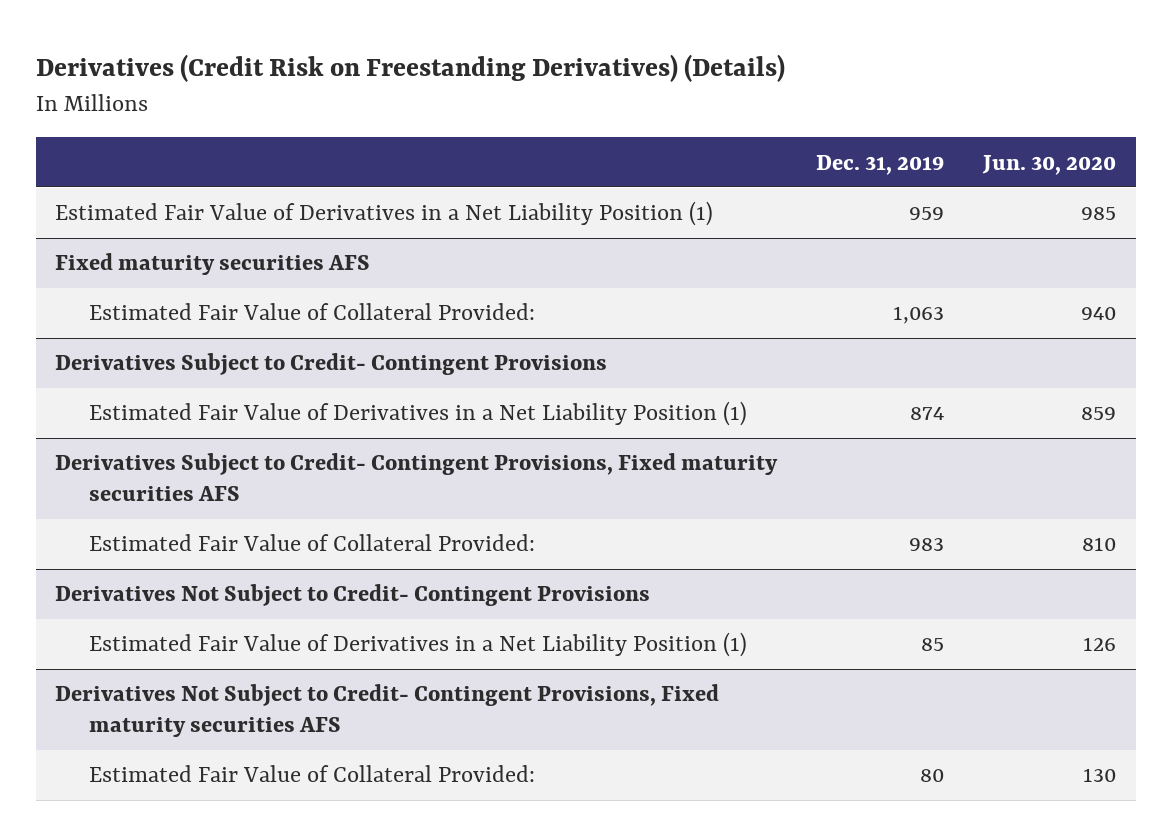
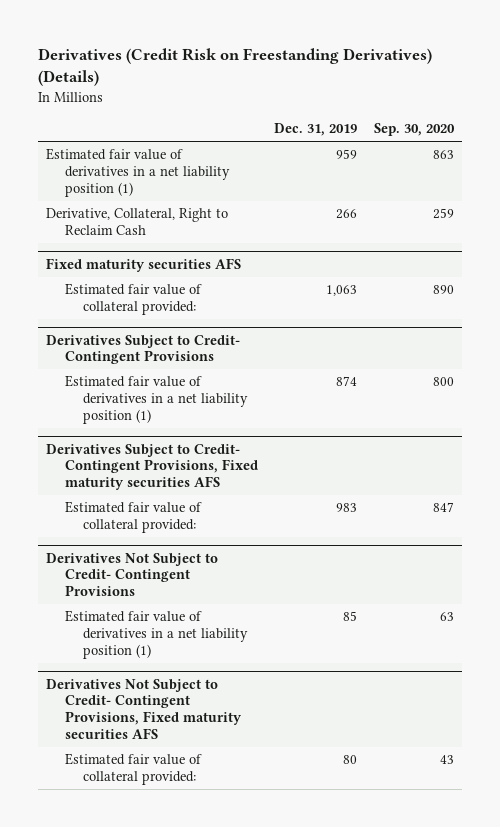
[982,154,1117,175] Jun. 30, 2020 -> none
none -> [373,123,455,137] Sep. 30, 2020
[55,201,714,227] Estimated Fair Value of Derivatives in a Net Liability Position (1) -> [45,148,230,197] Estimated fair value of derivatives in a net liability position (1)
none -> [45,208,228,236] Derivative, Collateral, Right to Reclaim Cash
[88,303,535,321] Estimated Fair Value of Collateral Provided: -> [64,283,202,316] Estimated fair value of collateral provided:
[88,401,747,427] Estimated Fair Value of Derivatives in a Net Liability Position (1) -> [64,375,249,424] Estimated fair value of derivatives in a net liability position (1)
[88,534,535,552] Estimated Fair Value of Collateral Provided: -> [64,501,202,534] Estimated fair value of collateral provided:
[88,632,747,658] Estimated Fair Value of Derivatives in a Net Liability Position (1) -> [64,610,249,659] Estimated fair value of derivatives in a net liability position (1)
[88,765,535,783] Estimated Fair Value of Collateral Provided: -> [64,753,202,786] Estimated fair value of collateral provided:

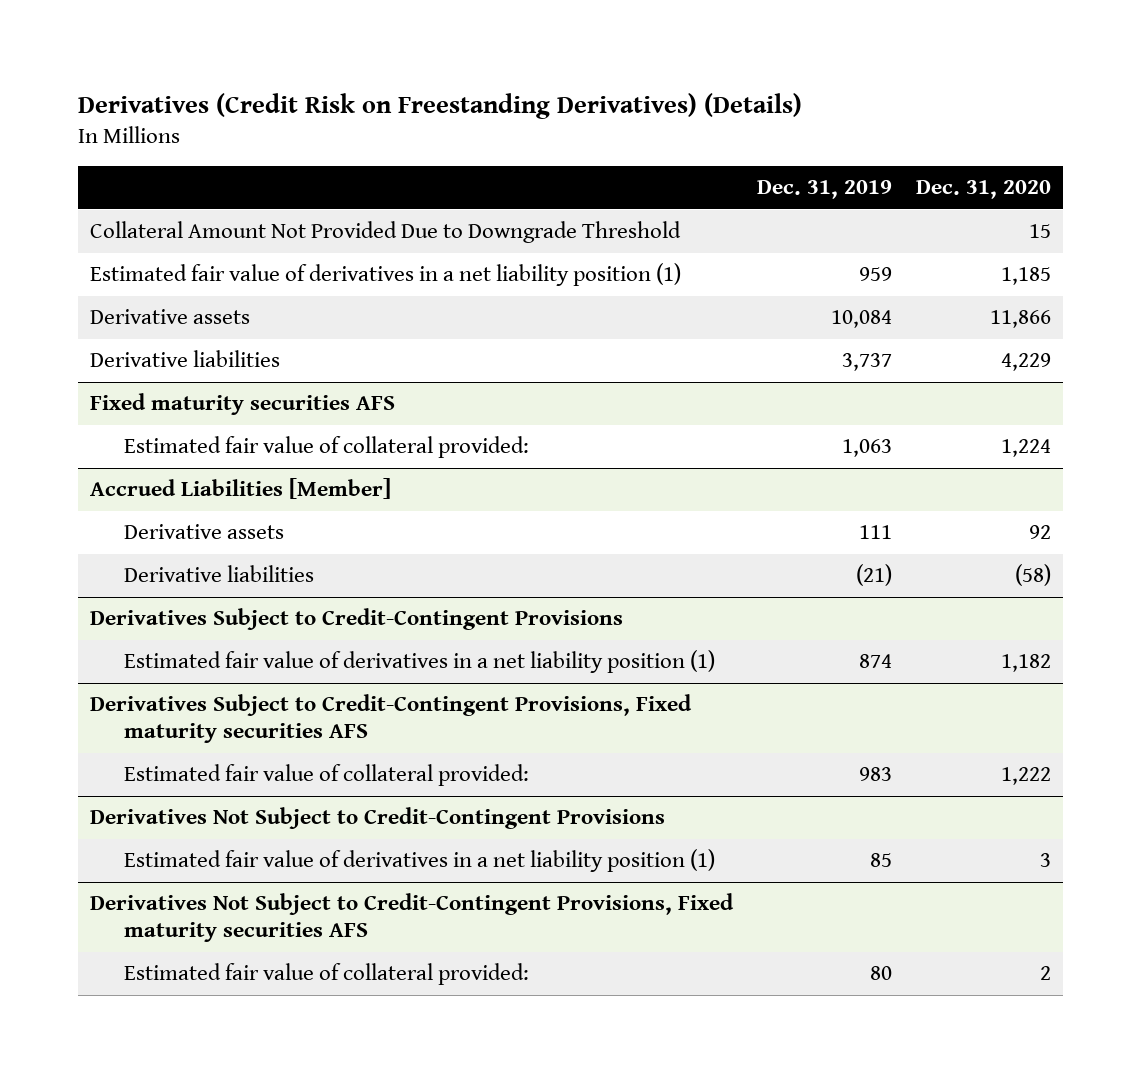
[373,123,455,137] Sep. 30, 2020 -> none
none -> [916,180,1052,200] Dec. 31, 2020
none -> [89,221,681,244] Collateral Amount Not Provided Due to Downgrade Threshold
[45,208,228,236] Derivative, Collateral, Right to Reclaim Cash -> none
none -> [89,309,250,325] Derivative assets
none -> [89,350,280,368] Derivative liabilities
none -> [89,478,391,500] Accrued Liabilities [Member]
none -> [123,524,284,540] Derivative assets
none -> [123,565,314,583] Derivative liabilities
[45,334,240,365] Derivatives Subject to Credit- Contingent Provisions -> [89,608,623,631] Derivatives Subject to Credit-Contingent Provisions
[45,443,258,491] Derivatives Subject to Credit- Contingent Provisions, Fixed maturity securities AFS -> [89,694,692,744] Derivatives Subject to Credit-Contingent Provisions, Fixed maturity securities AFS
[45,552,218,597] Derivatives Not Subject to Credit- Contingent Provisions -> [89,807,665,830] Derivatives Not Subject to Credit-Contingent Provisions
[45,678,242,739] Derivatives Not Subject to Credit- Contingent Provisions, Fixed maturity securities AFS -> [89,893,734,943] Derivatives Not Subject to Credit-Contingent Provisions, Fixed maturity securities AFS

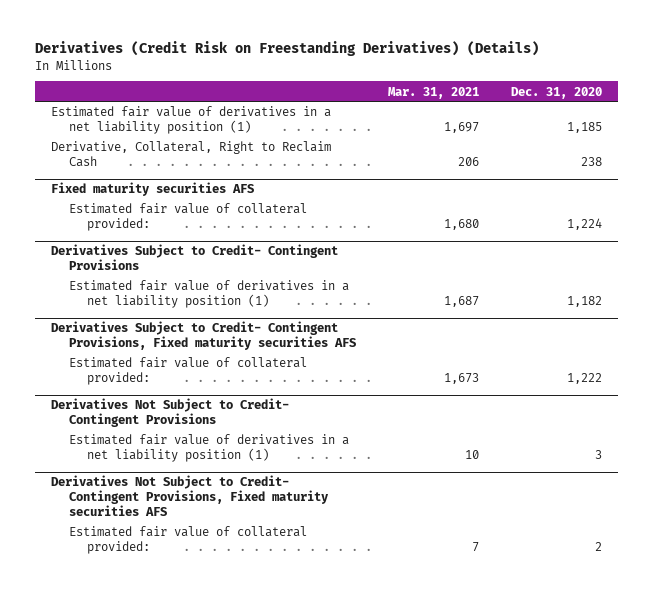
[757,180,893,200] Dec. 31, 2019 -> none
none -> [388,86,480,99] Mar. 31, 2021
[89,221,681,244] Collateral Amount Not Provided Due to Downgrade Threshold -> none
[89,309,250,325] Derivative assets -> none
[89,350,280,368] Derivative liabilities -> none
none -> [51,141,332,167] Derivative, Collateral, Right to Reclaim Cash
[89,478,391,500] Accrued Liabilities [Member] -> none
[123,524,284,540] Derivative assets -> none
[123,565,314,583] Derivative liabilities -> none
[89,608,623,631] Derivatives Subject to Credit-Contingent Provisions -> [51,244,339,271] Derivatives Subject to Credit- Contingent Provisions
[89,694,692,744] Derivatives Subject to Credit-Contingent Provisions, Fixed maturity securities AFS -> [51,321,356,351] Derivatives Subject to Credit- Contingent Provisions, Fixed maturity securities AFS
[89,807,665,830] Derivatives Not Subject to Credit-Contingent Provisions -> [51,398,290,428] Derivatives Not Subject to Credit- Contingent Provisions
[89,893,734,943] Derivatives Not Subject to Credit-Contingent Provisions, Fixed maturity securities AFS -> [51,475,329,516] Derivatives Not Subject to Credit- Contingent Provisions, Fixed maturity securities AFS

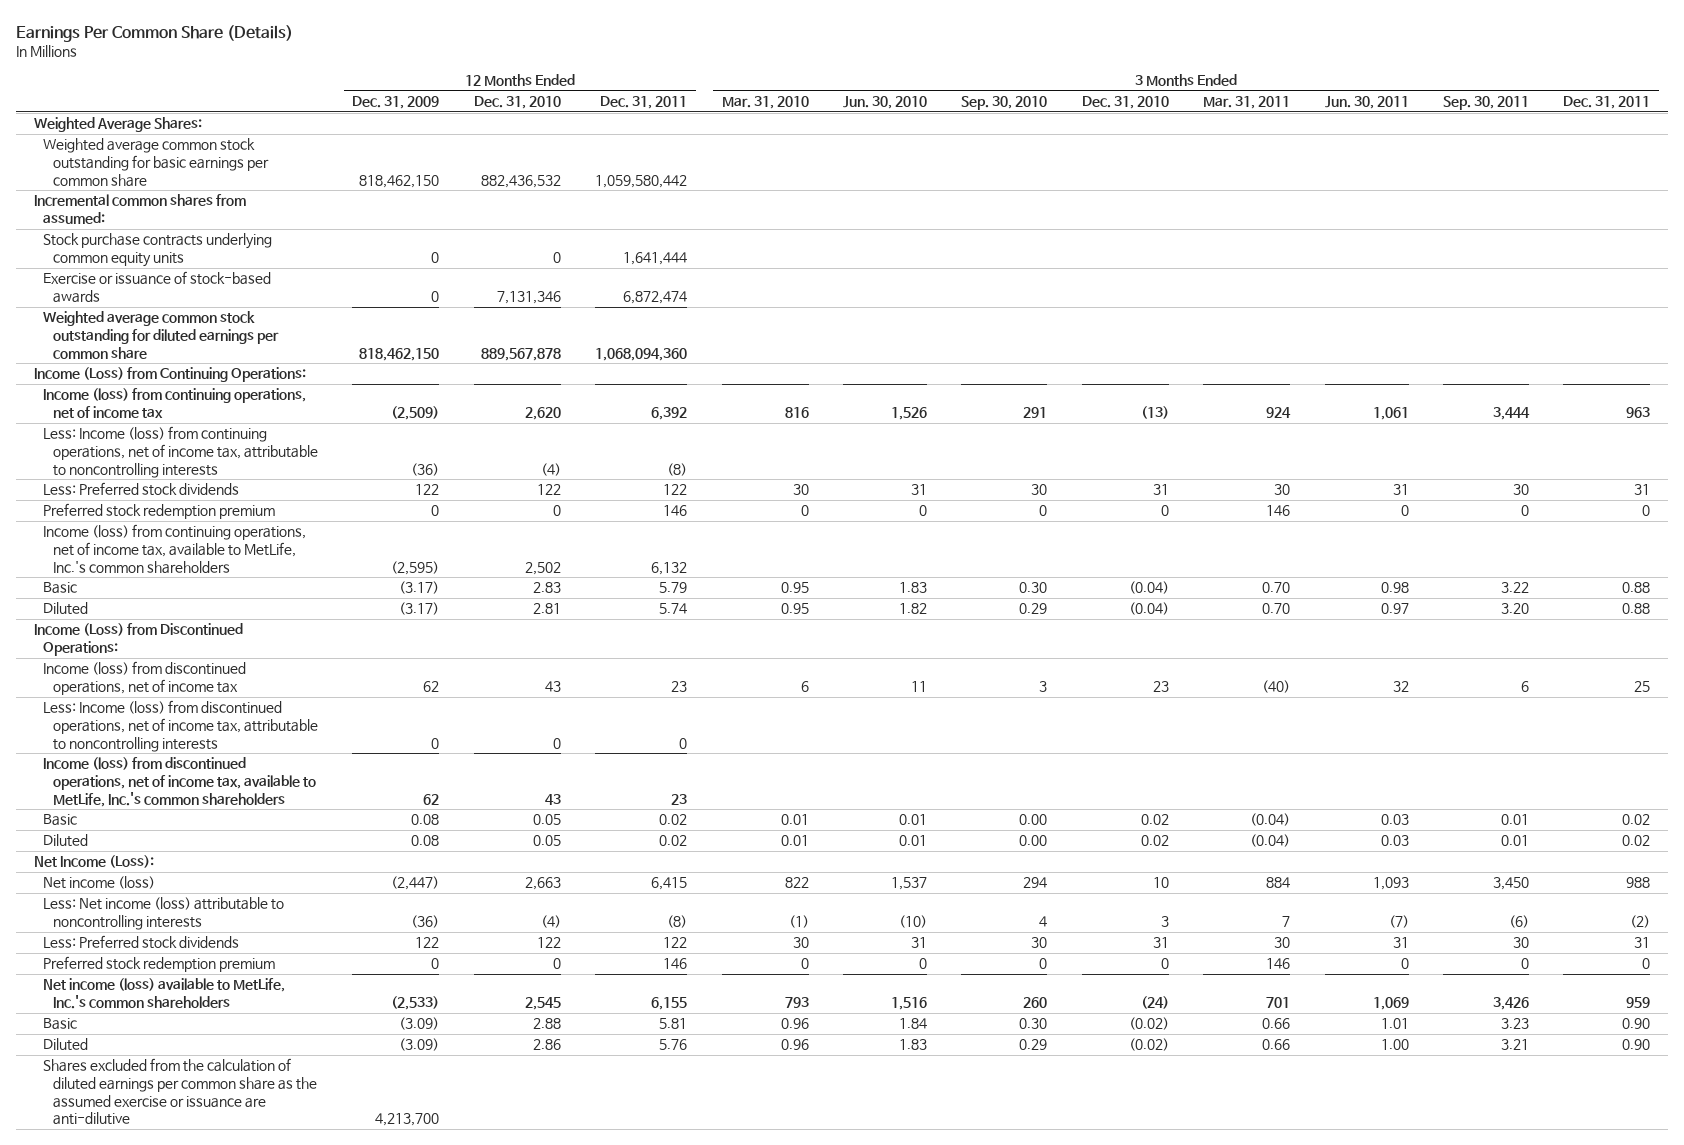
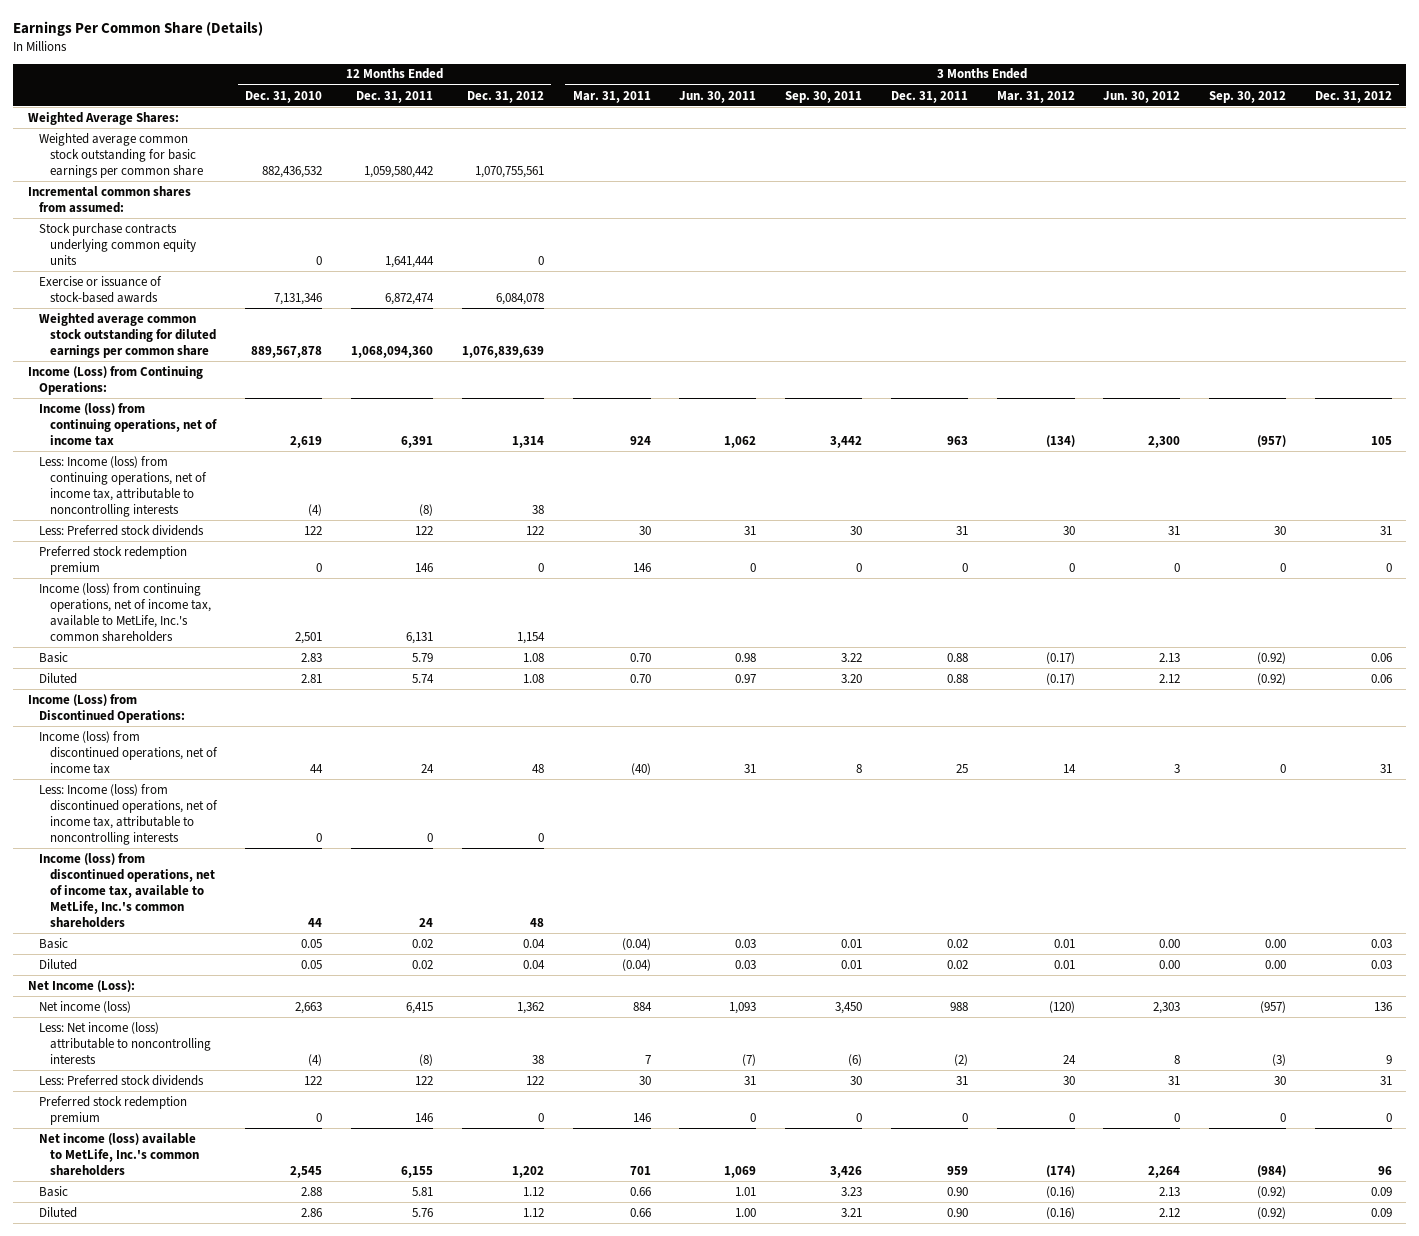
[352,96,440,110] Dec. 31, 2009 -> none
[721,96,809,110] Mar. 31, 2010 -> none
[842,96,927,110] Jun. 30, 2010 -> none
[961,96,1048,111] Sep. 30, 2010 -> none
[1081,96,1169,110] Dec. 31, 2010 -> none
none -> [466,90,544,103] Dec. 31, 2012
none -> [996,90,1075,103] Mar. 31, 2012
none -> [1103,90,1181,103] Jun. 30, 2012
none -> [1209,90,1287,103] Sep. 30, 2012
none -> [1314,90,1392,103] Dec. 31, 2012
[524,407,561,421] 2,620 -> [290,435,323,448] 2,619
[651,407,688,421] 6,392 -> [401,435,434,448] 6,391
[1372,407,1409,421] 1,061 -> [724,435,757,448] 1,062
[1493,407,1531,421] 3,444 -> [830,435,863,448] 3,442
[524,561,561,575] 2,502 -> [295,631,323,644] 2,501
[651,561,688,575] 6,132 -> [406,631,434,644] 6,131
[544,681,561,693] 43 -> [310,763,324,773] 44
[671,681,688,693] 23 -> [421,763,435,773] 24
[1392,681,1409,693] 32 -> [744,763,757,773] 31
[1521,681,1530,693] 6 -> [856,763,863,773] 8
[544,793,561,805] 43 -> [308,917,323,927] 44
[671,793,688,805] 23 -> [419,917,434,927] 24
[43,1058,317,1126] Shares excluded from the calculation of diluted earnings per common share as the assumed exercise or issuance are anti-dilutive -> none

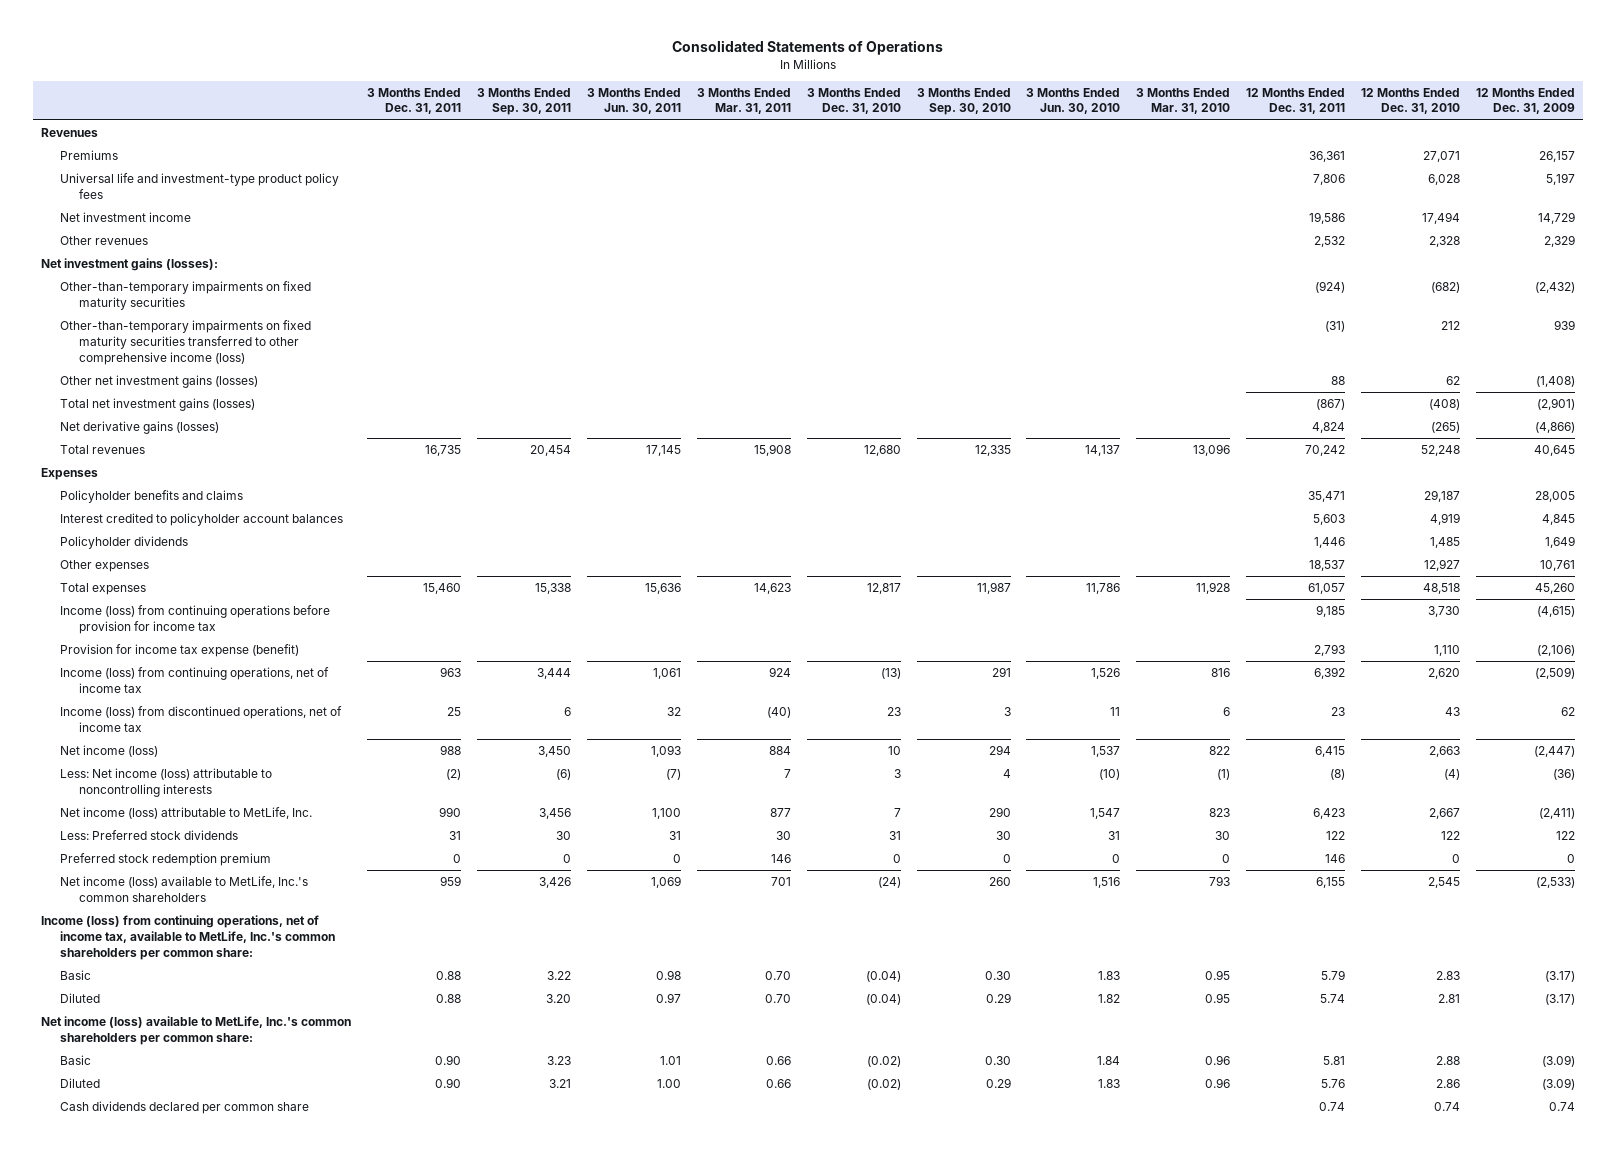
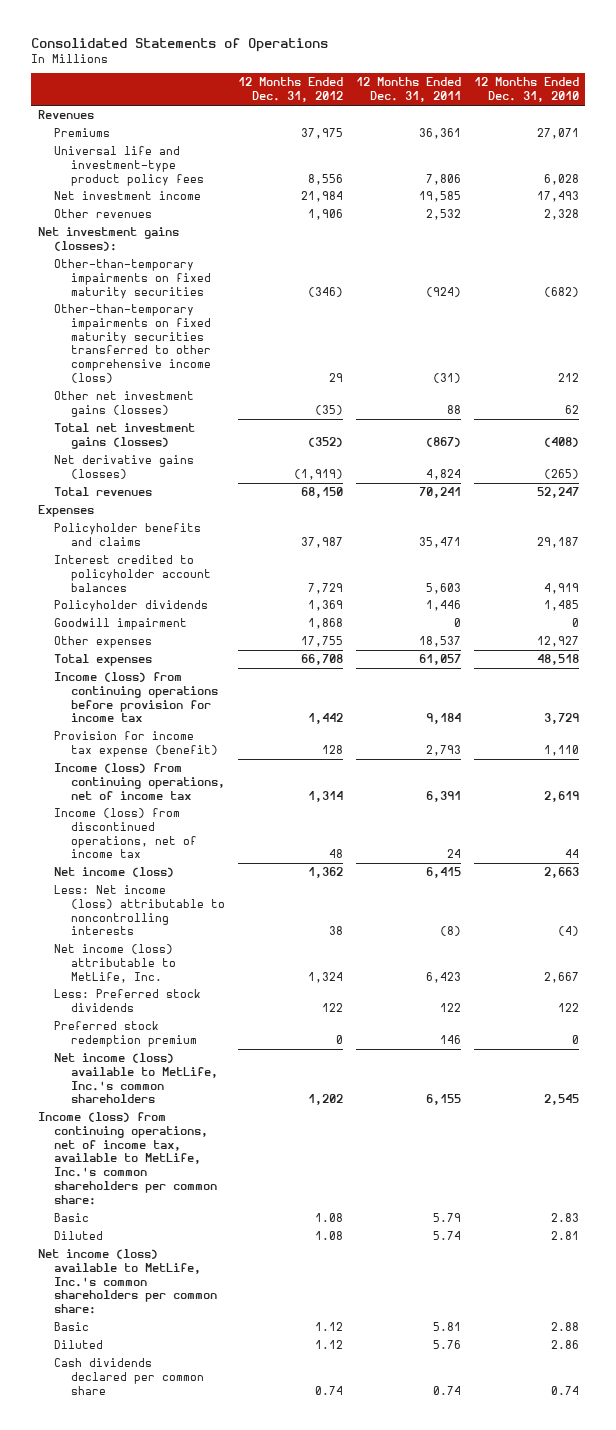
[367,87,462,115] 3 Months Ended Dec. 31, 2011 -> none
[477,87,572,116] 3 Months Ended Sep. 30, 2011 -> none
[586,87,681,115] 3 Months Ended Jun. 30, 2011 -> none
[696,87,791,115] 3 Months Ended Mar. 31, 2011 -> none
[806,87,901,115] 3 Months Ended Dec. 31, 2010 -> none
[916,87,1011,116] 3 Months Ended Sep. 30, 2010 -> none
[1026,87,1121,115] 3 Months Ended Jun. 30, 2010 -> none
[1136,87,1231,115] 3 Months Ended Mar. 31, 2010 -> none
[1475,87,1575,115] 12 Months Ended Dec. 31, 2009 -> none
none -> [237,77,343,103] 12 Months Ended Dec. 31, 2012
[1309,212,1346,225] 19,586 -> [418,191,461,203] 19,585
[1422,212,1461,225] 17,494 -> [536,191,579,203] 17,493
[1305,445,1346,457] 70,242 -> [418,487,461,499] 70,241
[1421,445,1461,457] 52,248 -> [536,487,579,499] 52,247
none -> [54,618,188,631] Goodwill impairment
[1316,605,1346,618] 9,185 -> [425,713,461,725] 9,184
[1428,606,1461,618] 3,730 -> [543,713,579,725] 3,729
[1314,667,1346,680] 6,392 -> [425,790,461,802] 6,391
[1428,668,1461,680] 2,620 -> [543,790,579,802] 2,619
[1331,707,1346,717] 23 -> [446,849,461,859] 24
[1445,707,1461,717] 43 -> [564,849,579,859] 44

